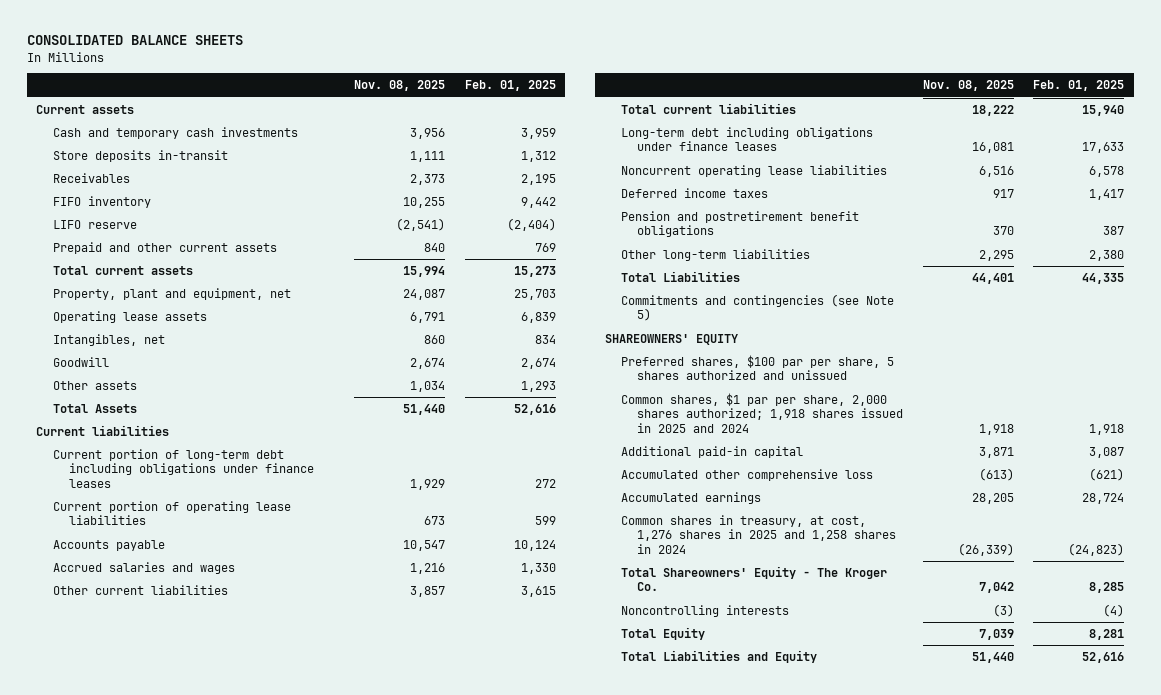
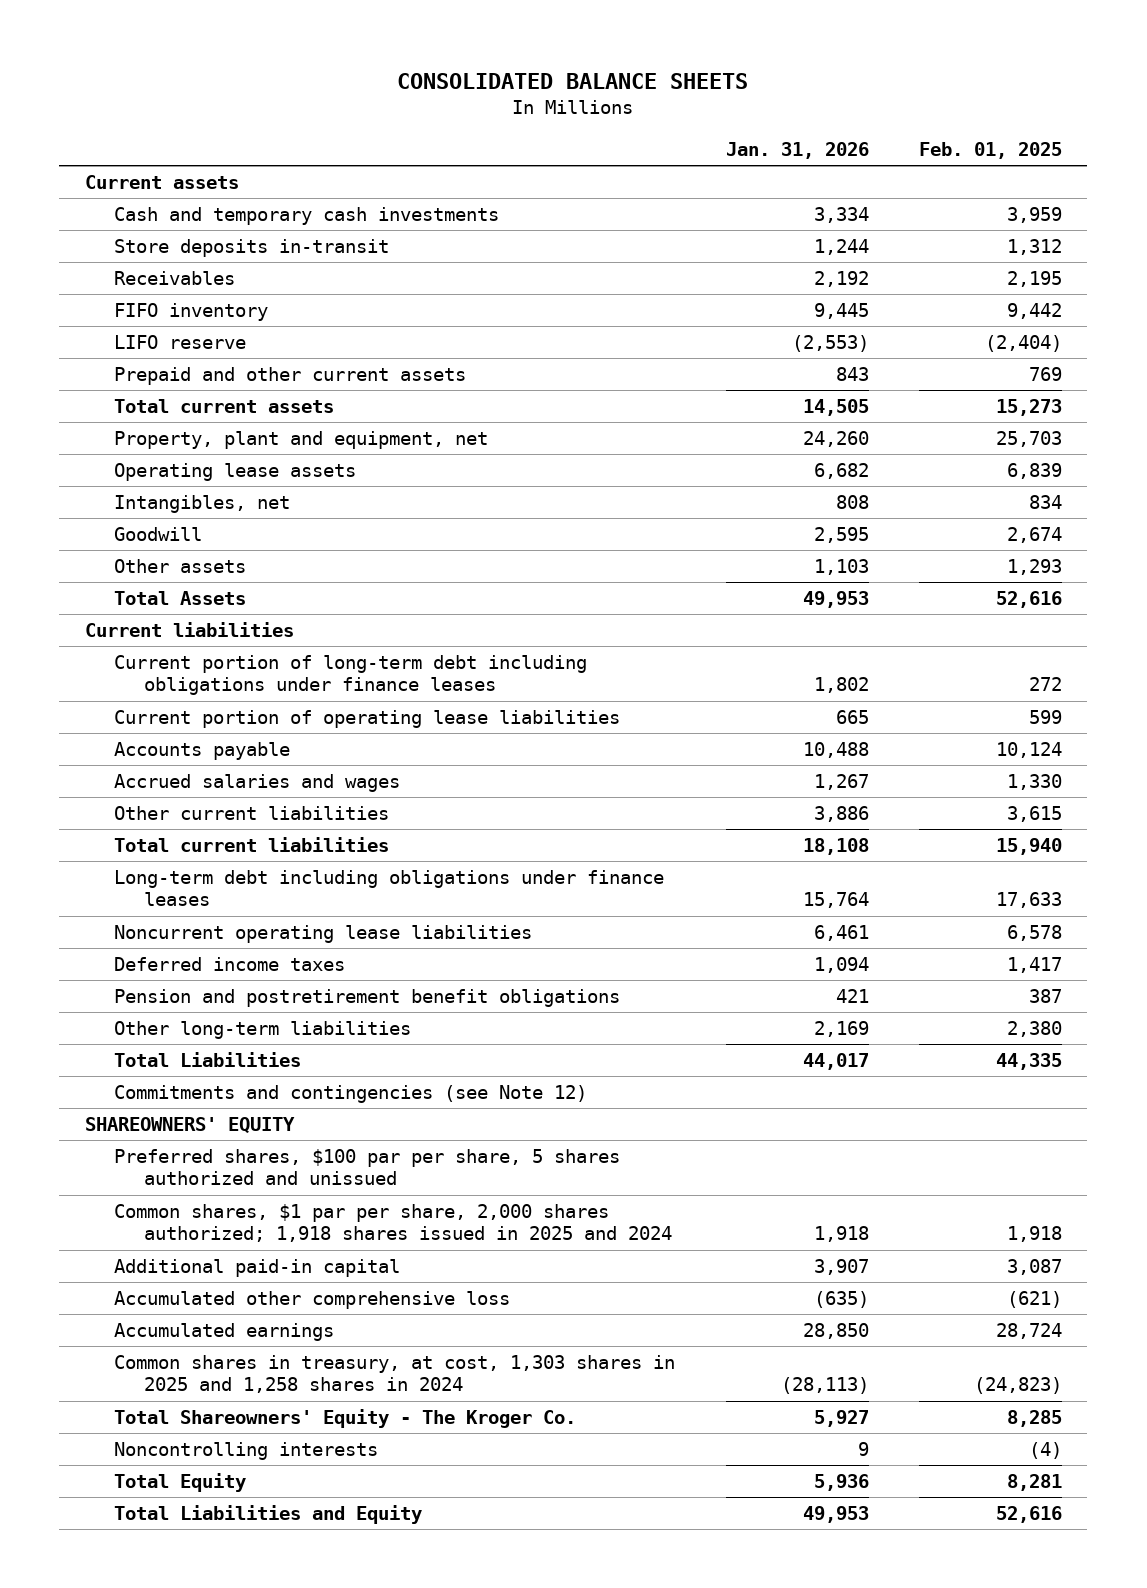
[354,80,446,92] Nov. 08, 2025 -> none
none -> [725,142,869,160] Jan. 31, 2026
[621,293,895,322] Commitments and contingencies (see Note 5) -> [114,1084,588,1103] Commitments and contingencies (see Note 12)
[621,514,897,554] Common shares in treasury, at cost, 1,276 shares in 2025 and 1,258 shares in 2024 -> [114,1354,676,1394] Common shares in treasury, at cost, 1,303 shares in 2025 and 1,258 shares in 2024

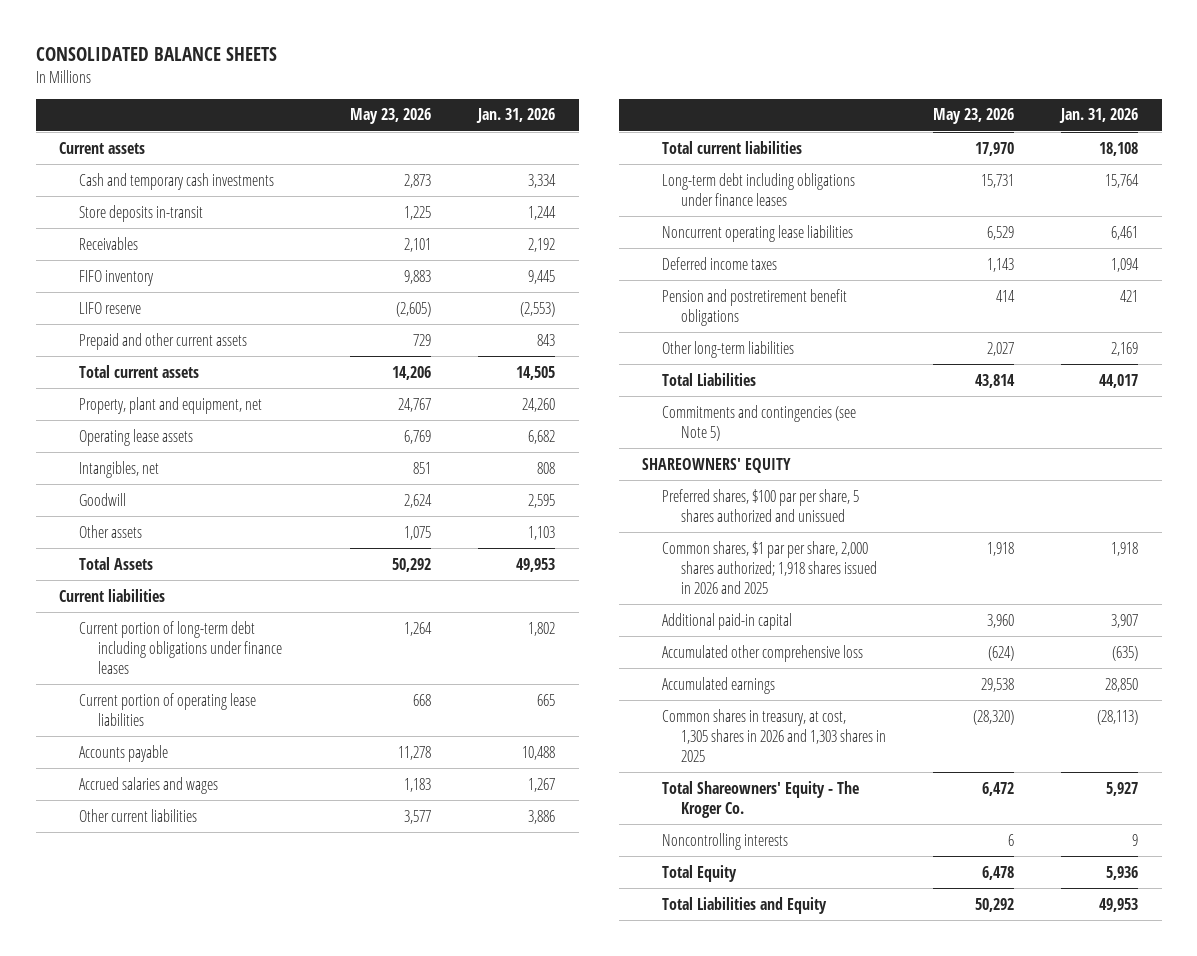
[919,142,1063,160] Feb. 01, 2025 -> none
none -> [350,108,432,125] May 23, 2026
[114,1084,588,1103] Commitments and contingencies (see Note 12) -> [661,404,856,441] Commitments and contingencies (see Note 5)
[114,1203,673,1243] Common shares, $1 par per share, 2,000 shares authorized; 1,918 shares issued in 2025 and 2024 -> [661,540,878,595] Common shares, $1 par per share, 2,000 shares authorized; 1,918 shares issued in 2026 and 2025
[114,1354,676,1394] Common shares in treasury, at cost, 1,303 shares in 2025 and 1,258 shares in 2024 -> [661,708,887,763] Common shares in treasury, at cost, 1,305 shares in 2026 and 1,303 shares in 2025

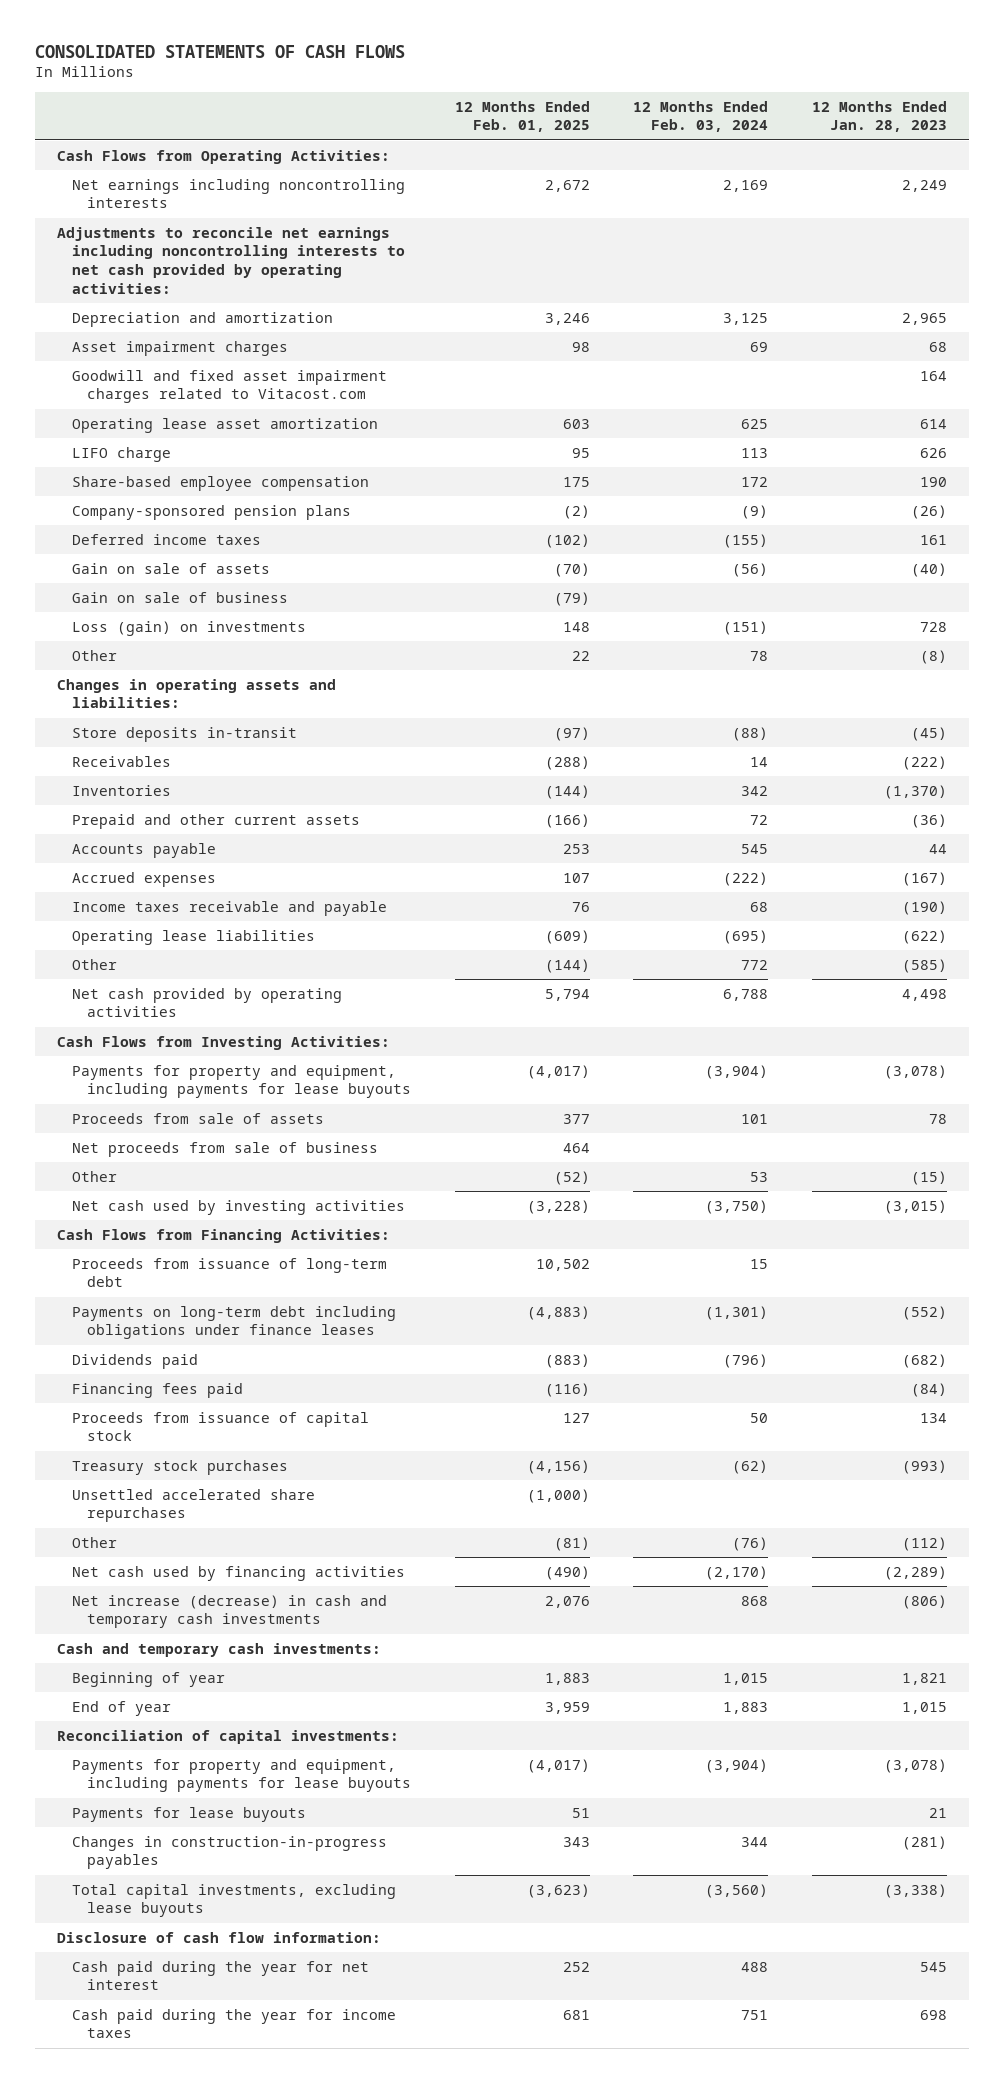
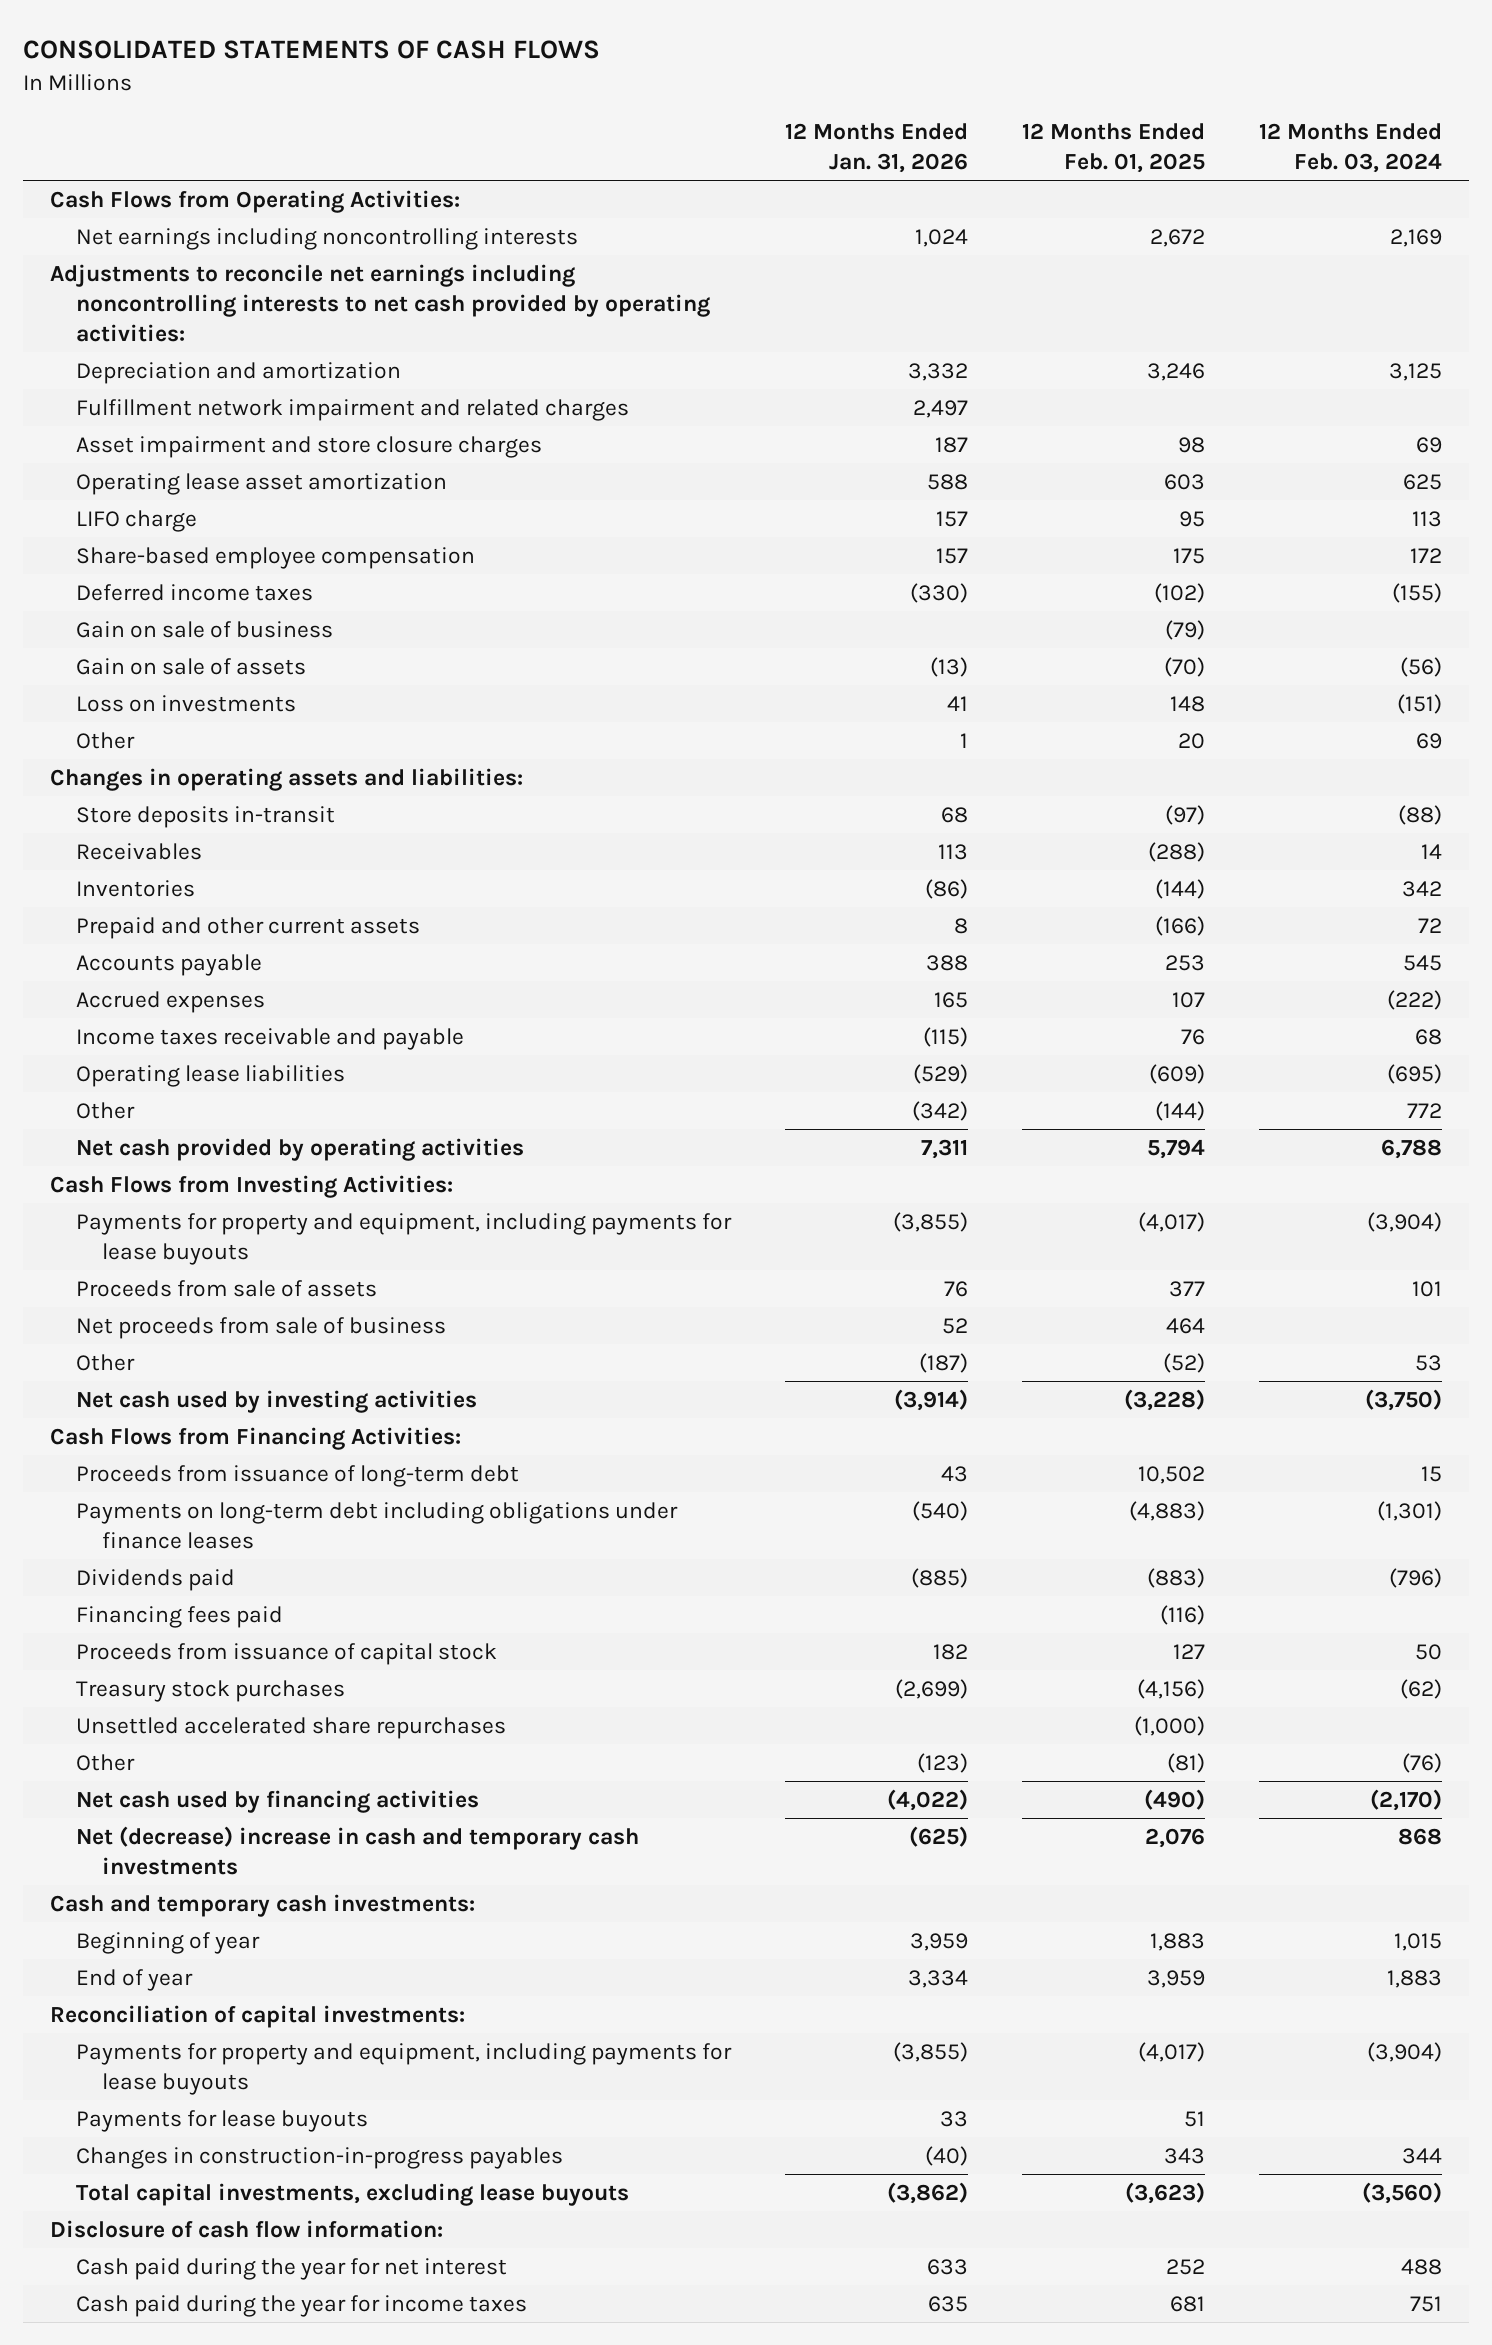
[811,100,947,133] 12 Months Ended Jan. 28, 2023 -> none
none -> [784,122,968,173] 12 Months Ended Jan. 31, 2026
[71,369,387,404] Goodwill and fixed asset impairment charges related to Vitacost.com -> none
none -> [75,398,629,421] Fulfillment network impairment and related charges
[71,340,288,356] Asset impairment charges -> [75,435,542,458] Asset impairment and store closure charges
[71,504,351,520] Company-sponsored pension plans -> none
[71,562,270,574] Gain on sale of assets -> [75,657,306,675] Gain on sale of assets
[71,620,306,636] Loss (gain) on investments -> [75,694,296,712] Loss on investments
[571,650,590,661] 22 -> [1177,732,1205,749] 20
[750,650,769,661] 78 -> [1416,732,1443,749] 69
[71,1594,387,1629] Net increase (decrease) in cash and temporary cash investments -> [75,1825,639,1875] Net (decrease) increase in cash and temporary cash investments

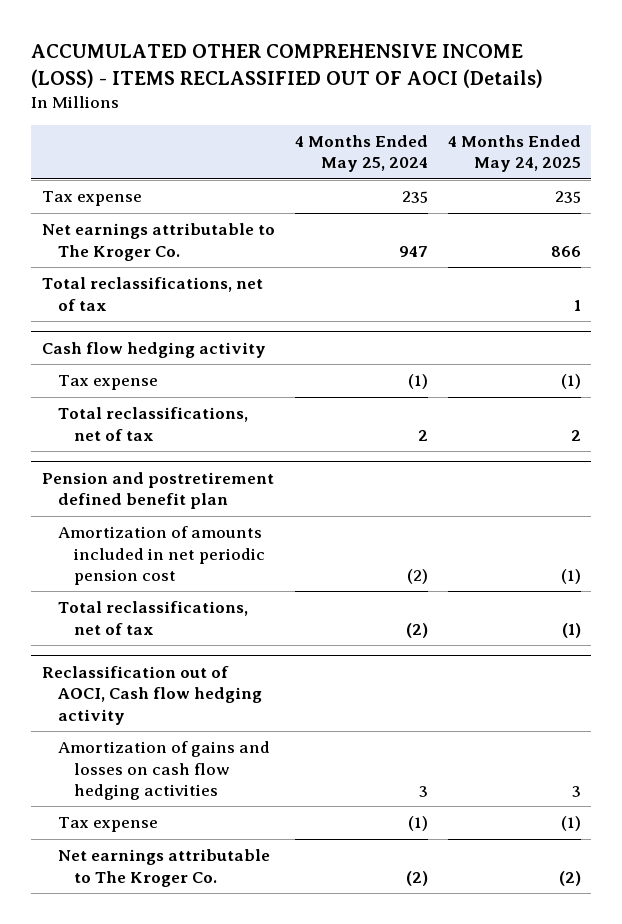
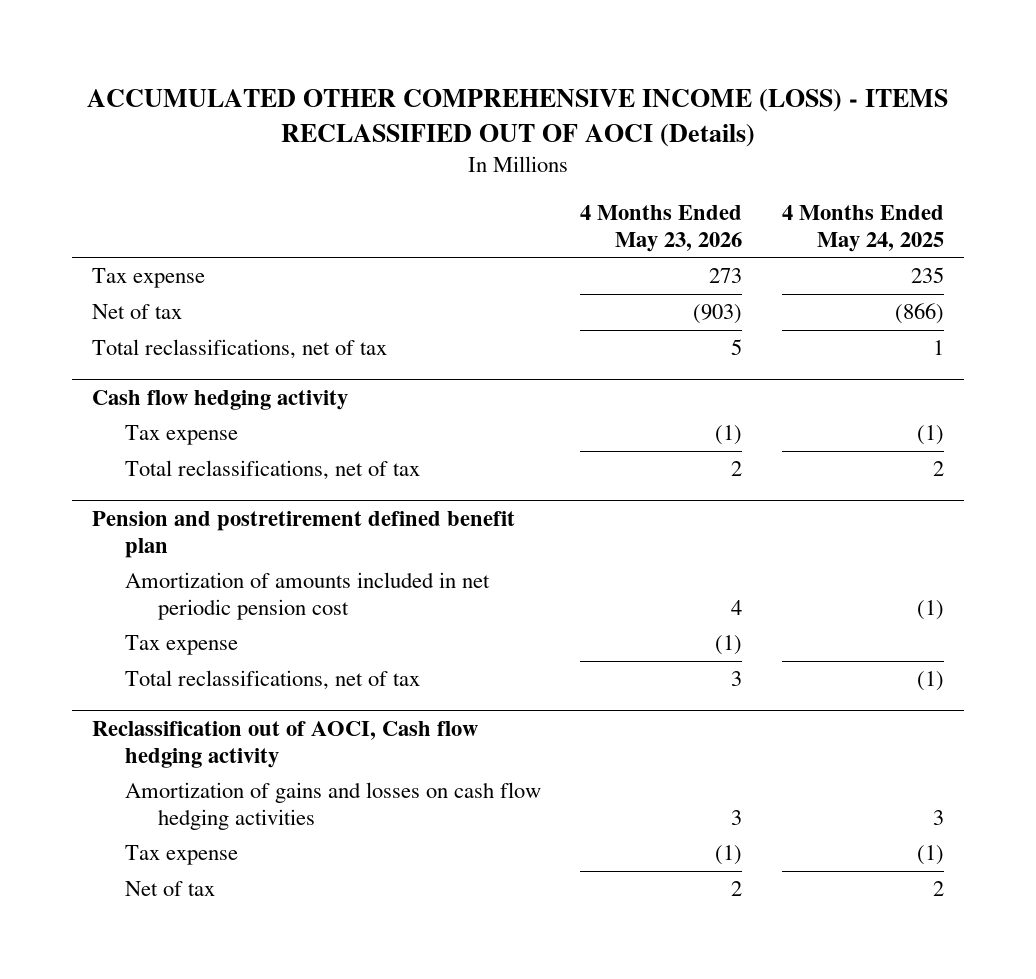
[294,135,428,173] 4 Months Ended May 25, 2024 -> none
none -> [580,204,743,252] 4 Months Ended May 23, 2026
[41,223,275,261] Net earnings attributable to The Kroger Co. -> none
none -> [91,304,182,320] Net of tax
none -> [124,635,238,656] Tax expense
[57,849,270,887] Net earnings attributable to The Kroger Co. -> none
none -> [124,881,215,897] Net of tax

